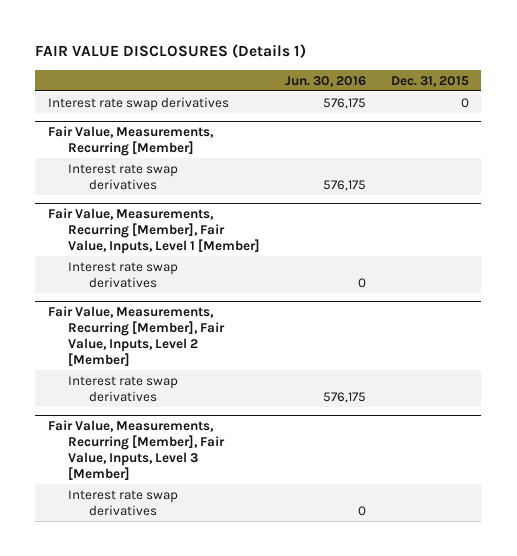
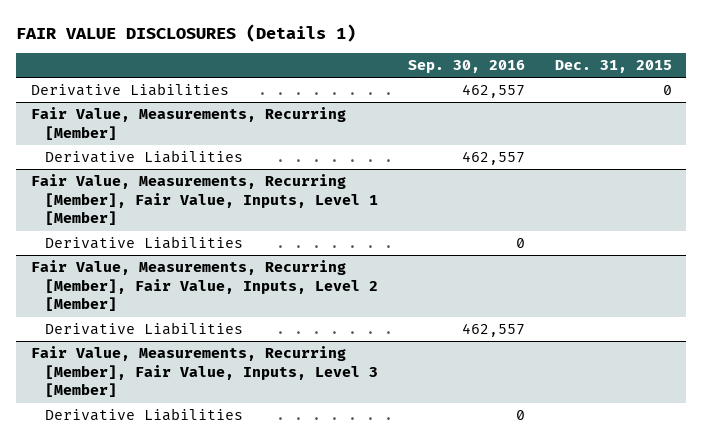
[285,75,367,87] Jun. 30, 2016 -> none
none -> [407,60,525,74] Sep. 30, 2016
[47,96,229,111] Interest rate swap derivatives -> [31,83,230,97] Derivative Liabilities
[68,163,179,190] Interest rate swap derivatives -> [45,150,244,164] Derivative Liabilities
[68,261,179,288] Interest rate swap derivatives -> [45,236,244,250] Derivative Liabilities
[68,375,179,402] Interest rate swap derivatives -> [45,322,244,336] Derivative Liabilities
[68,489,179,516] Interest rate swap derivatives -> [45,408,244,422] Derivative Liabilities

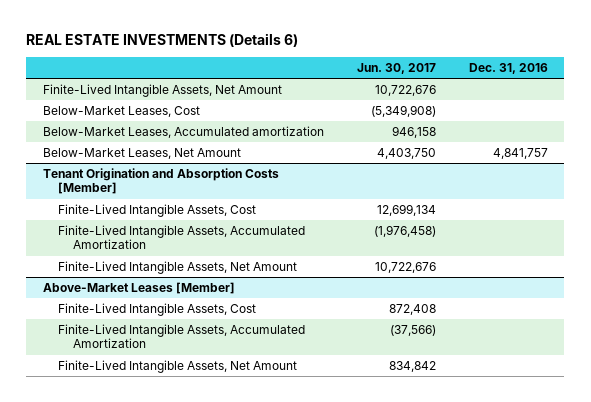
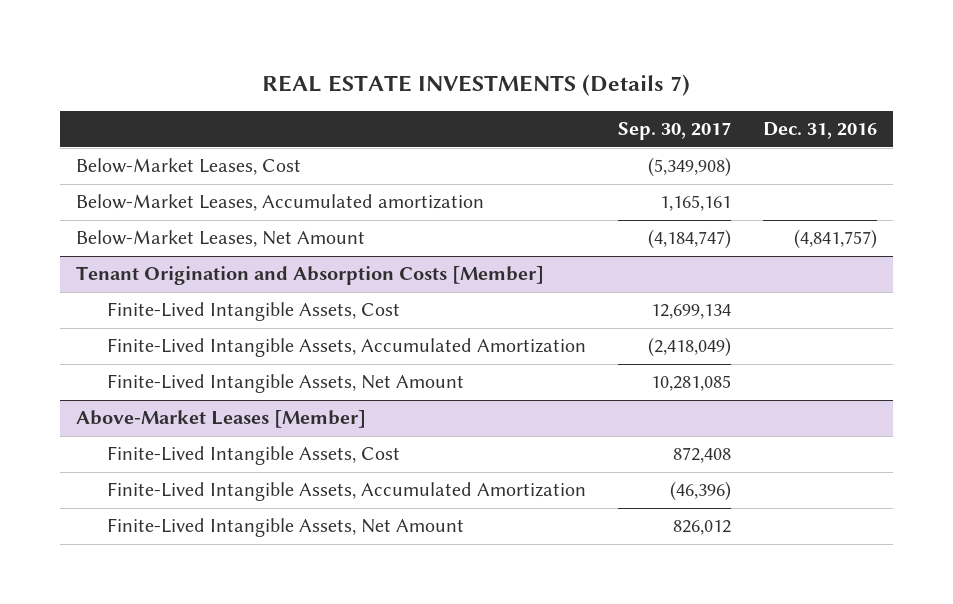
[26,32,299,47] REAL ESTATE INVESTMENTS (Details 6) -> [262,74,691,97] REAL ESTATE INVESTMENTS (Details 7)
[356,62,436,74] Jun. 30, 2017 -> none
none -> [617,122,731,141] Sep. 30, 2017
[42,84,282,98] Finite-Lived Intangible Assets, Net Amount -> none
[492,148,548,160] 4,841,757 -> [793,229,877,250] (4,841,757)

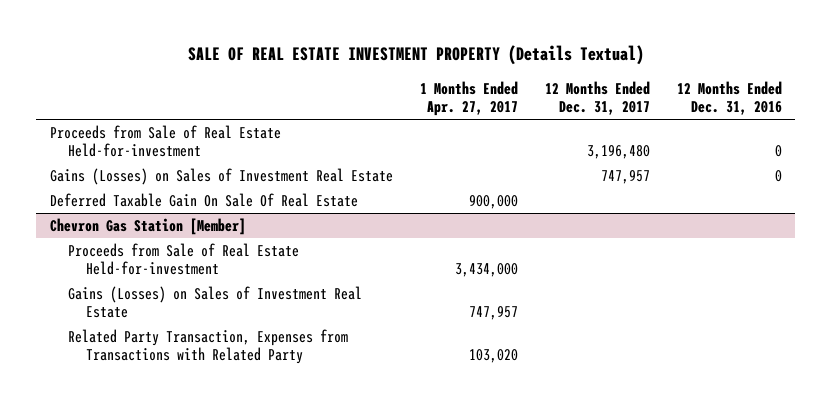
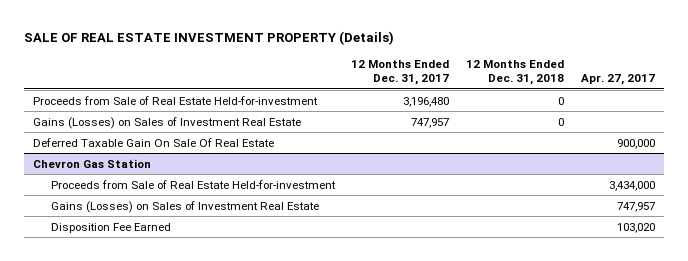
[187,45,644,66] SALE OF REAL ESTATE INVESTMENT PROPERTY (Details Textual) -> [24,31,395,46] SALE OF REAL ESTATE INVESTMENT PROPERTY (Details)
[419,80,518,117] 1 Months Ended Apr. 27, 2017 -> none
[676,80,782,116] 12 Months Ended Dec. 31, 2016 -> none
none -> [466,60,565,86] 12 Months Ended Dec. 31, 2018
none -> [581,74,656,86] Apr. 27, 2017
[49,217,246,235] Chevron Gas Station [Member] -> [32,158,151,168] Chevron Gas Station
[67,328,348,365] Related Party Transaction, Expenses from Transactions with Related Party -> [50,222,171,233] Disposition Fee Earned

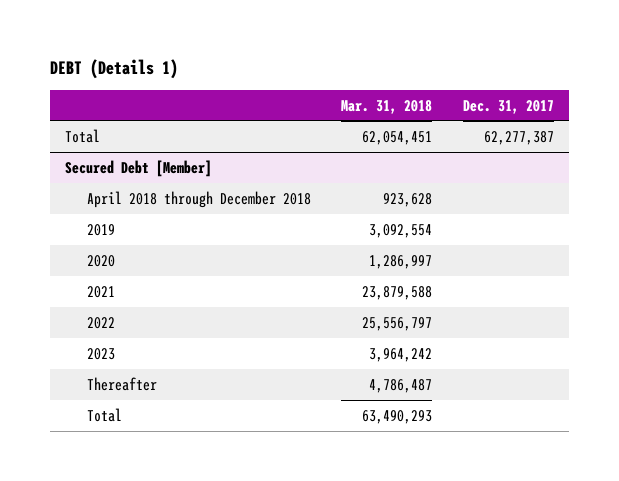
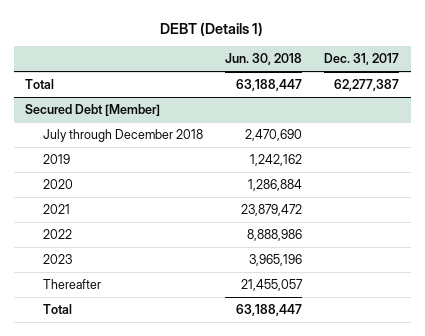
[341,99,433,114] Mar. 31, 2018 -> none
none -> [225,53,303,66] Jun. 30, 2018
[86,190,311,208] April 2018 through December 2018 -> [42,129,203,143] July through December 2018

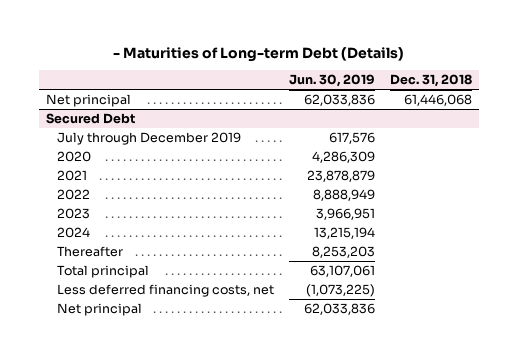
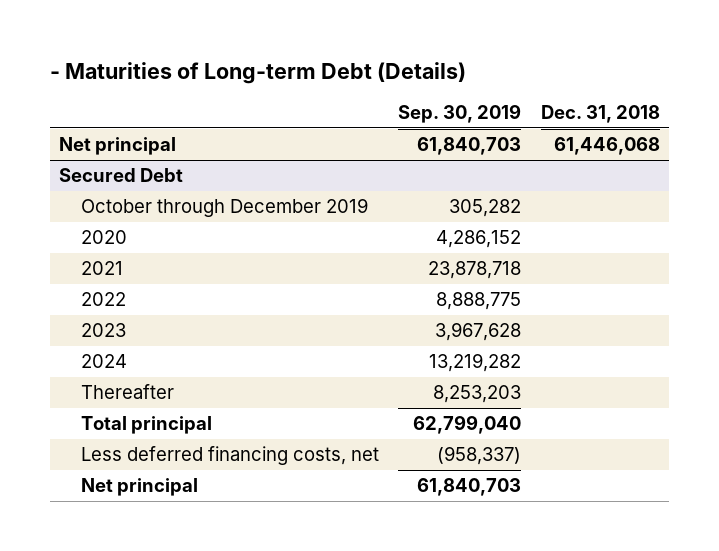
[289,74,376,88] Jun. 30, 2019 -> none
none -> [398,104,522,124] Sep. 30, 2019
[57,131,242,145] July through December 2019 -> [80,198,368,218] October through December 2019

